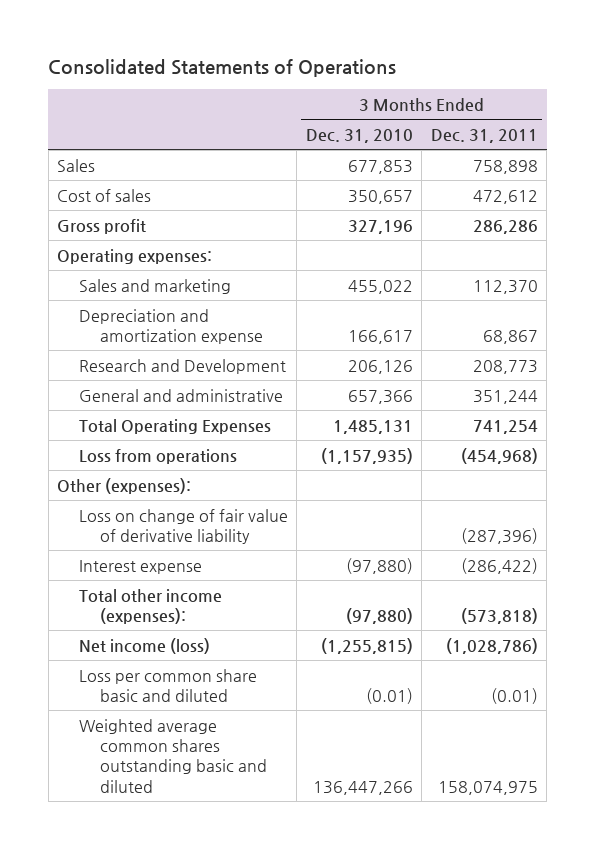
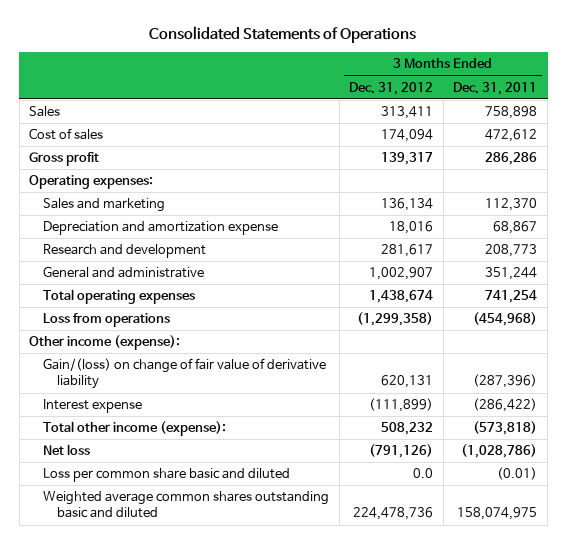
[305,129,413,144] Dec. 31, 2010 -> none
none -> [349,81,434,95] Dec. 31, 2012
[78,358,286,374] Research and Development -> [43,244,207,259] Research and development
[78,418,271,434] Total Operating Expenses -> [43,289,196,305] Total operating expenses
[57,477,192,494] Other (expenses): -> [29,335,181,351] Other income (expense):
[78,508,288,545] Loss on change of fair value of derivative liability -> [43,358,327,390] Gain/(loss) on change of fair value of derivative liability
[78,588,222,625] Total other income (expenses): -> [43,421,227,437] Total other income (expense):
[78,637,210,654] Net income (loss) -> [43,444,91,456] Net loss

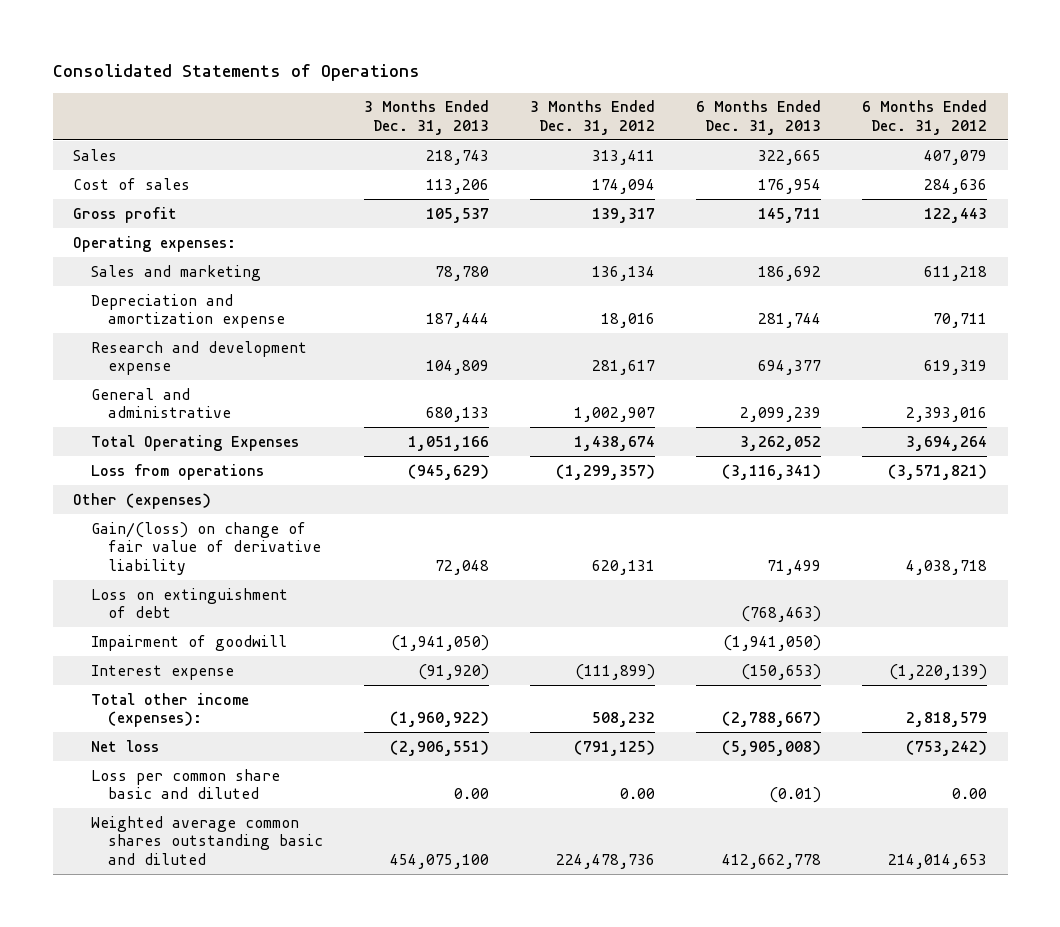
[453,81,538,95] Dec. 31, 2011 -> none
none -> [364,100,490,135] 3 Months Ended Dec. 31, 2013
none -> [696,100,822,135] 6 Months Ended Dec. 31, 2013
none -> [862,100,988,135] 6 Months Ended Dec. 31, 2012
[43,244,207,259] Research and development -> [90,340,307,376] Research and development expense
[43,289,196,305] Total operating expenses -> [90,434,299,451] Total Operating Expenses
[357,312,434,327] (1,299,358) -> [556,463,656,480] (1,299,357)
[29,335,181,351] Other income (expense): -> [73,492,212,509] Other (expenses)
none -> [90,587,288,619] Loss on extinguishment of debt
none -> [90,634,287,651] Impairment of goodwill
[43,421,227,437] Total other income (expense): -> [90,692,249,728] Total other income (expenses):
[369,444,434,459] (791,126) -> [574,739,656,756] (791,125)
[413,468,434,479] 0.0 -> [620,788,656,800] 0.00

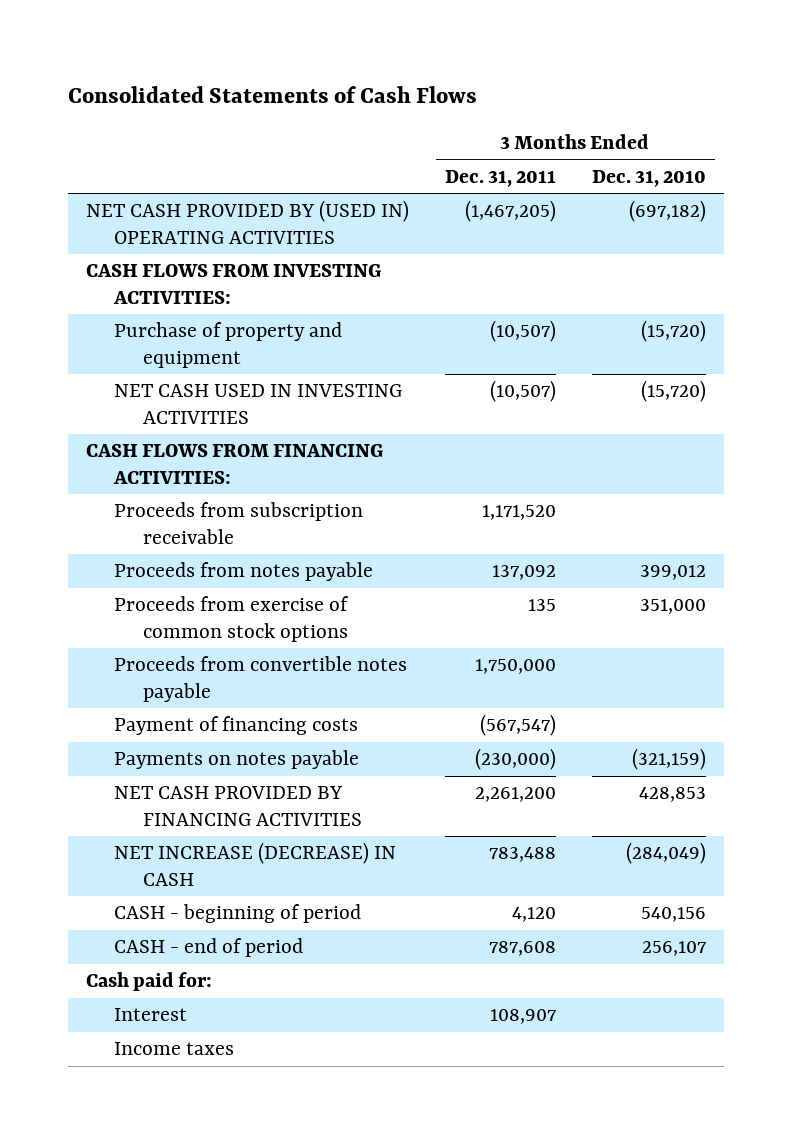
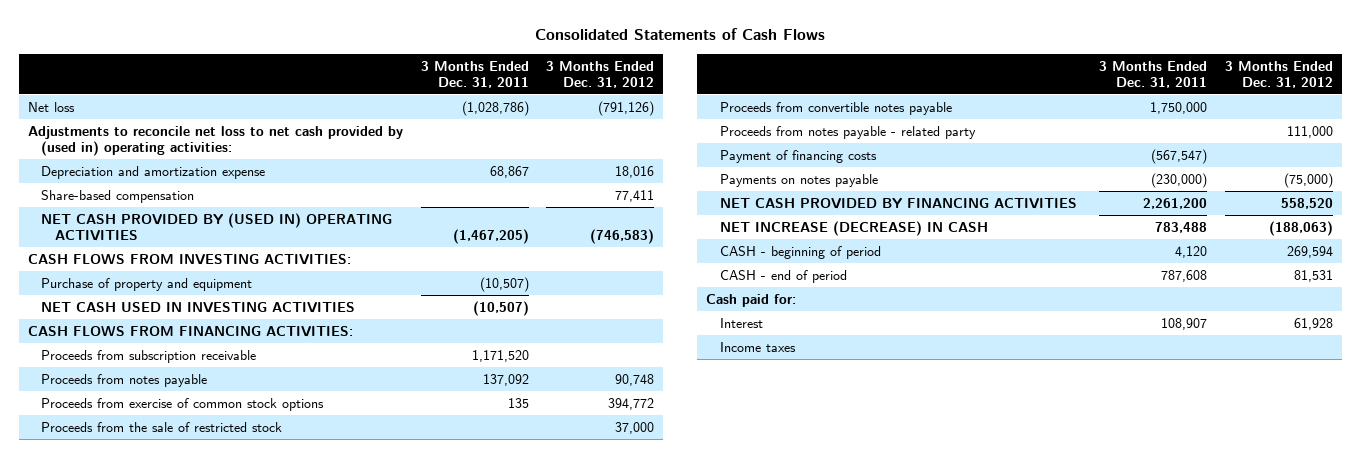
[591,170,706,188] Dec. 31, 2010 -> none
none -> [546,60,655,88] 3 Months Ended Dec. 31, 2012
none -> [27,101,75,112] Net loss
none -> [27,125,403,156] Adjustments to reconcile net loss to net cash provided by (used in) operating activities:
none -> [41,165,266,179] Depreciation and amortization expense
none -> [41,189,195,203] Share-based compensation
none -> [41,421,283,432] Proceeds from the sale of restricted stock
none -> [719,125,976,139] Proceeds from notes payable - related party

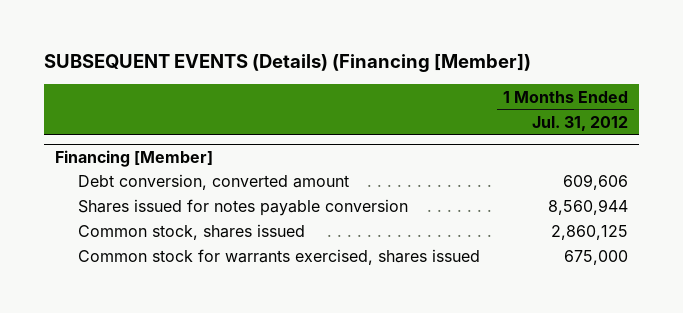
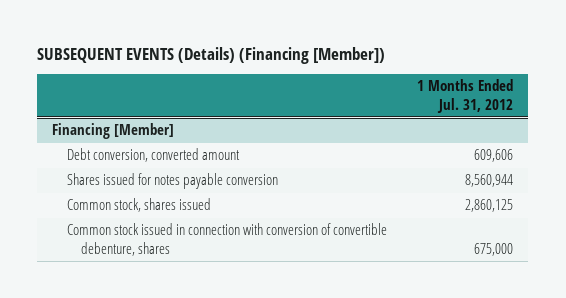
[78,249,481,266] Common stock for warrants exercised, shares issued -> [66,223,387,256] Common stock issued in connection with conversion of convertible debenture, shares

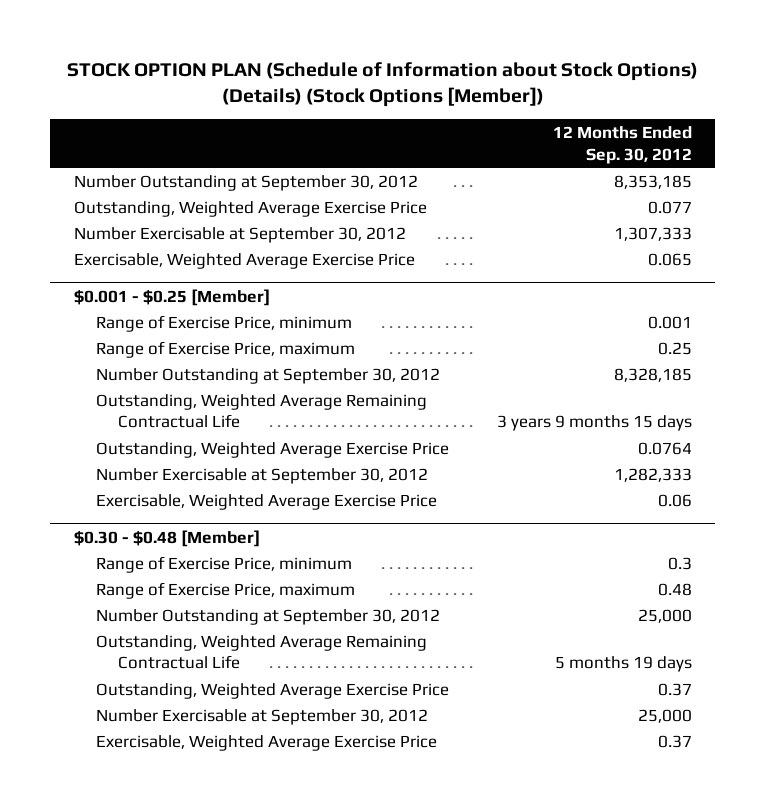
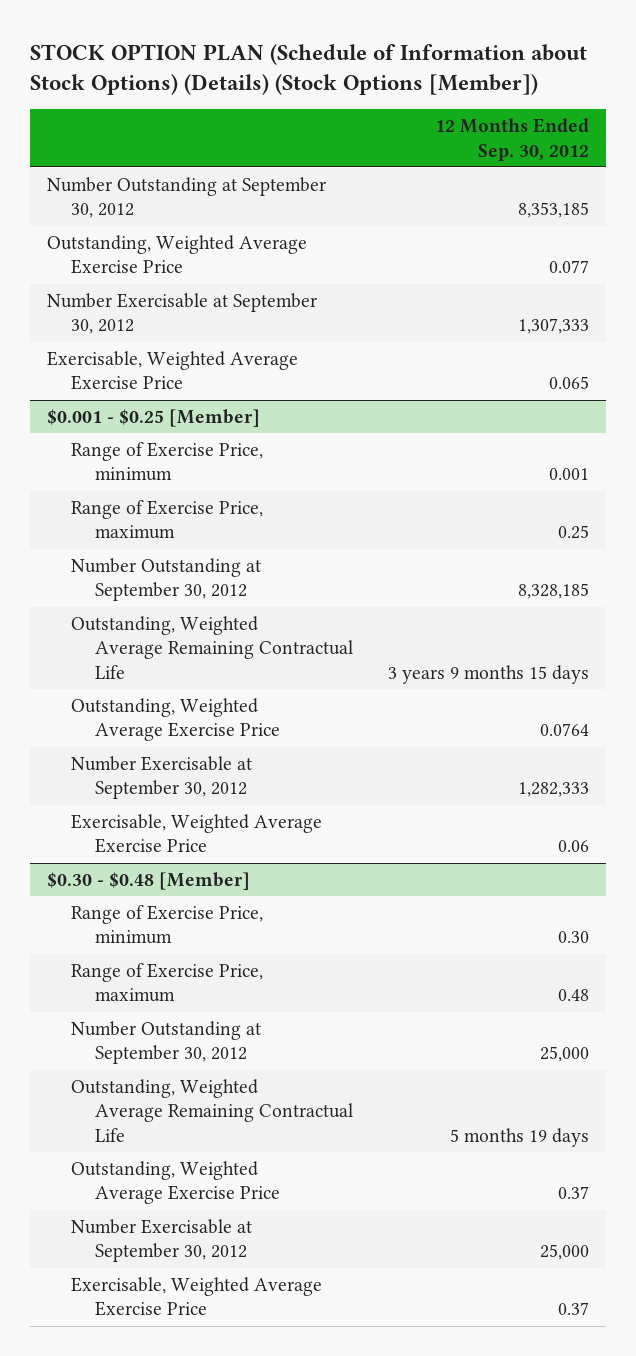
[667,556,692,570] 0.3 -> [557,931,589,944] 0.30

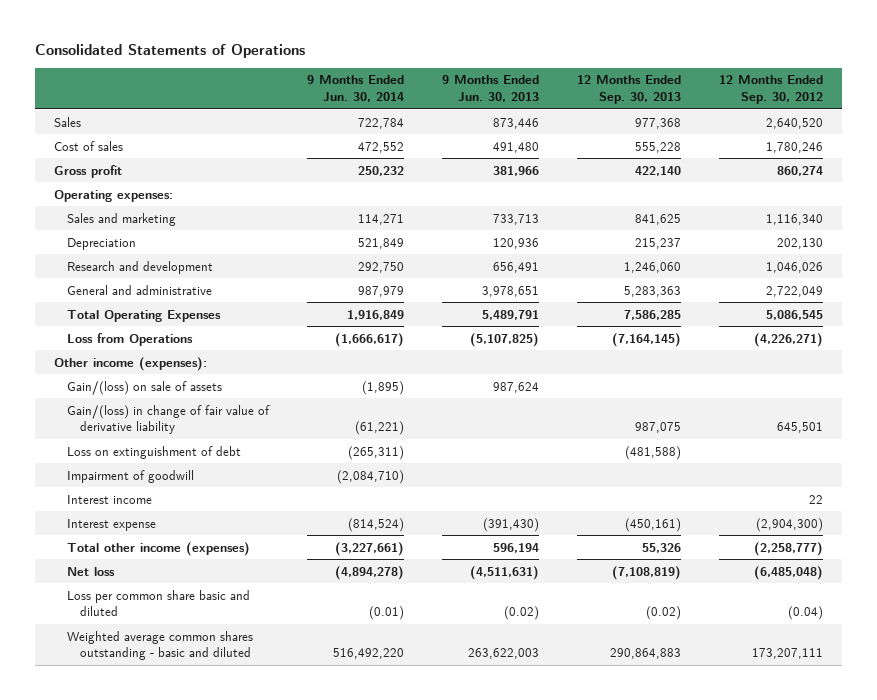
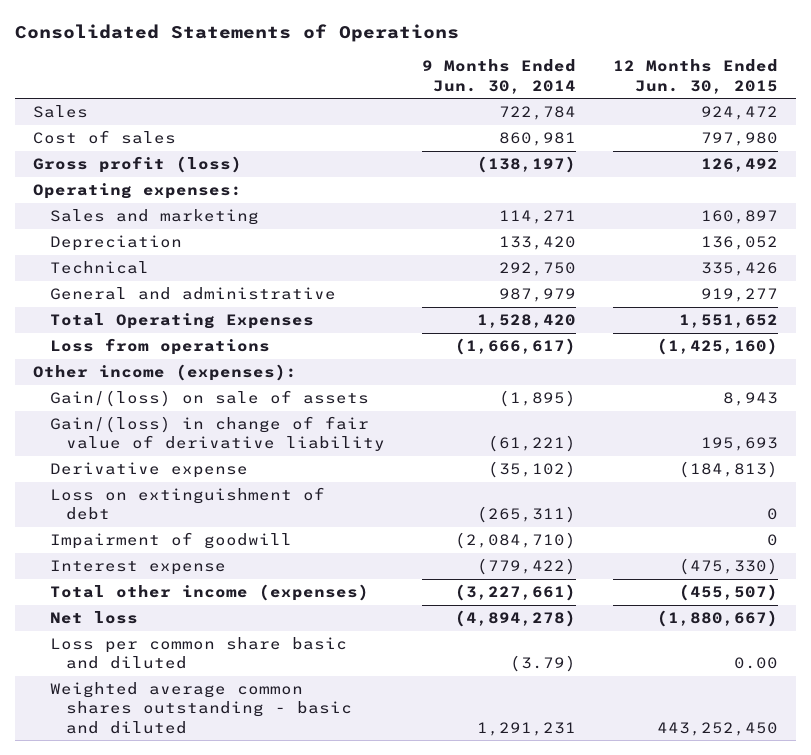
[442,75,540,103] 9 Months Ended Jun. 30, 2013 -> none
[577,75,682,105] 12 Months Ended Sep. 30, 2013 -> none
[719,75,824,105] 12 Months Ended Sep. 30, 2012 -> none
none -> [612,59,778,94] 12 Months Ended Jun. 30, 2015
[358,141,405,153] 472,552 -> [499,132,577,147] 860,981
[53,164,122,178] Gross profit -> [33,156,243,174] Gross profit (loss)
[358,165,405,176] 250,232 -> [477,156,577,174] (138,197)
[358,237,405,249] 521,849 -> [499,236,577,251] 133,420
[66,260,213,274] Research and development -> [49,261,149,275] Technical
[347,309,405,320] 1,916,849 -> [477,314,577,329] 1,528,420
[66,332,193,346] Loss from Operations -> [49,338,270,356] Loss from operations
none -> [49,462,248,479] Derivative expense
[66,494,152,504] Interest income -> none
[348,517,405,532] (814,524) -> [477,558,577,576] (779,422)
[369,606,405,621] (0.01) -> [510,655,577,673] (3.79)
[333,648,405,660] 516,492,220 -> [477,721,577,736] 1,291,231

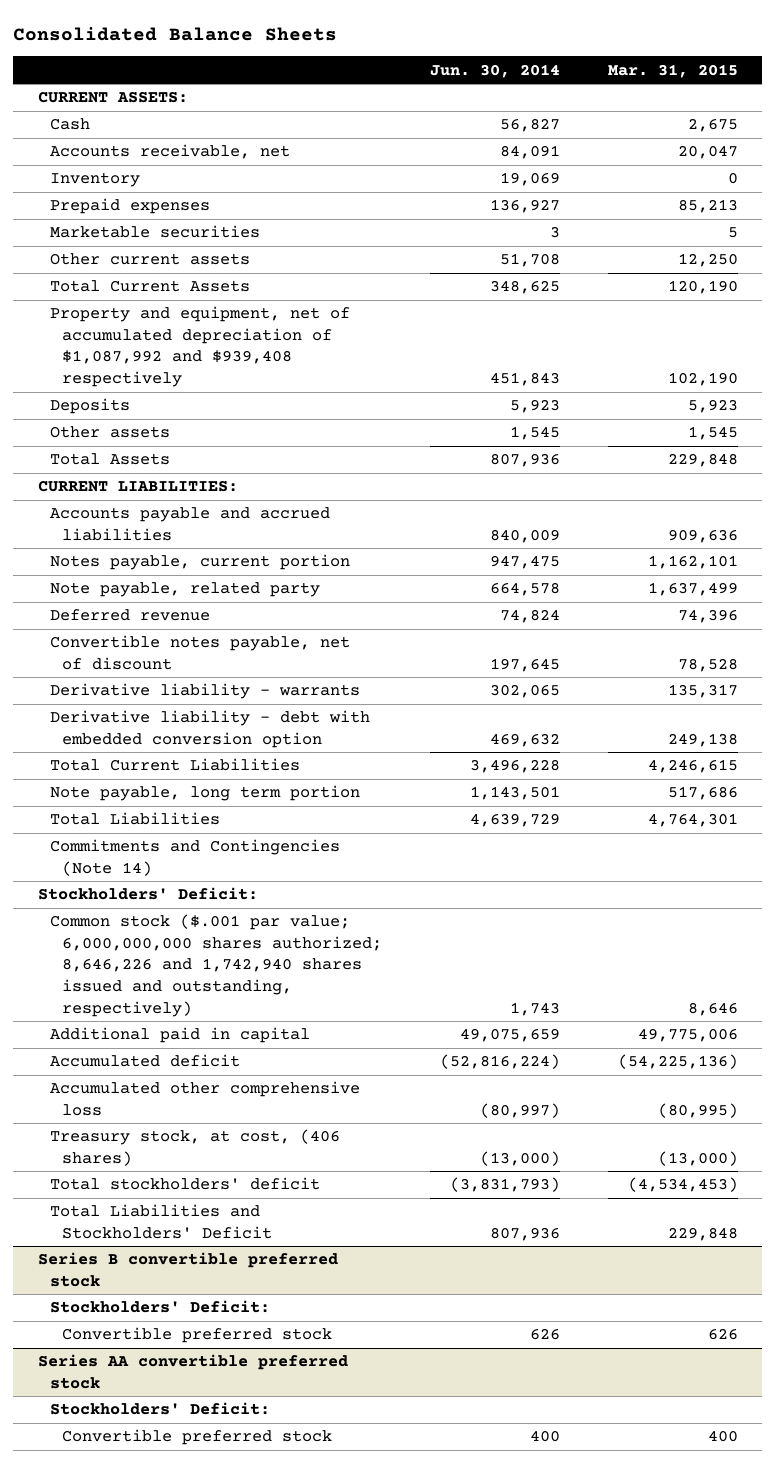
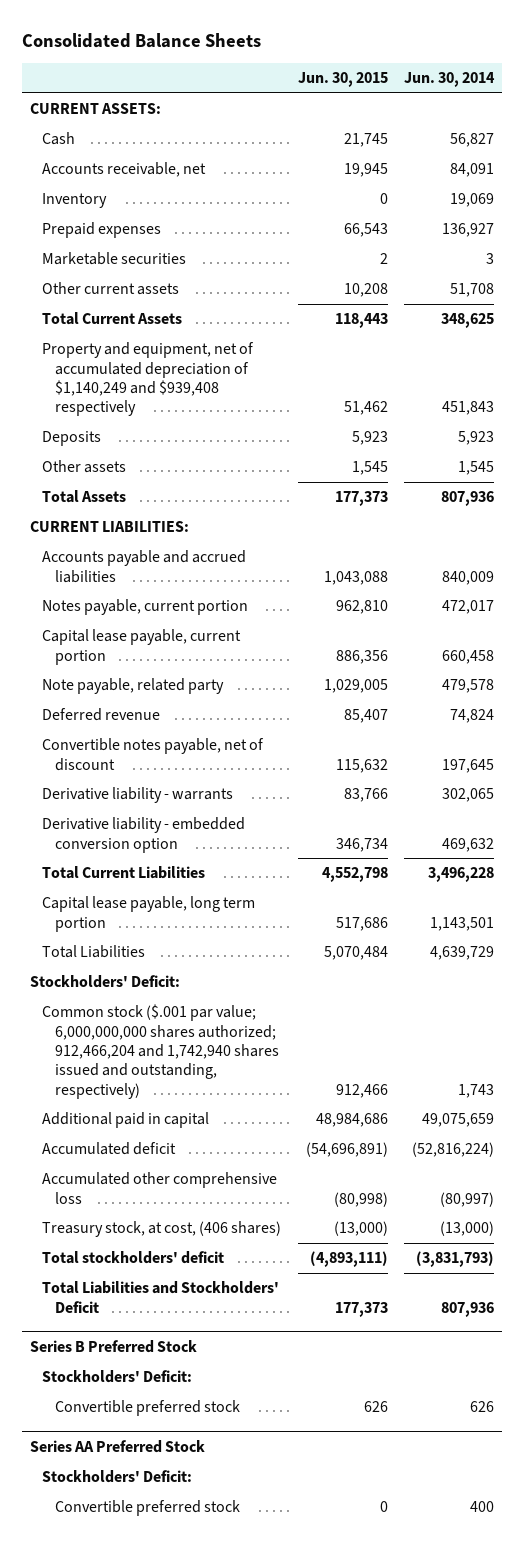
[607,63,738,78] Mar. 31, 2015 -> none
none -> [297,72,388,88] Jun. 30, 2015
[49,306,350,387] Property and equipment, net of accumulated depreciation of $1,087,992 and $939,408 respectively -> [42,342,255,417] Property and equipment, net of accumulated depreciation of $1,140,249 and $939,408 respectively
[489,555,560,570] 947,475 -> [442,600,495,615] 472,017
none -> [42,629,242,665] Capital lease payable, current portion
[489,582,560,597] 664,578 -> [442,679,495,694] 479,578
[49,710,370,748] Derivative liability - debt with embedded conversion option -> [42,817,246,853] Derivative liability - embedded conversion option
[49,785,360,802] Note payable, long term portion -> [42,896,256,932] Capital lease payable, long term portion
[49,839,340,876] Commitments and Contingencies (Note 14) -> none
[49,914,382,1017] Common stock ($.001 par value; 6,000,000,000 shares authorized; 8,646,226 and 1,742,940 shares issued and outstanding, respectively) -> [42,1004,279,1099] Common stock ($.001 par value; 6,000,000,000 shares authorized; 912,466,204 and 1,742,940 shares issued and outstanding, respectively)
[37,1252,338,1287] Series B convertible preferred stock -> [30,1339,198,1353] Series B Preferred Stock
[37,1354,348,1389] Series AA convertible preferred stock -> [30,1439,206,1453] Series AA Preferred Stock

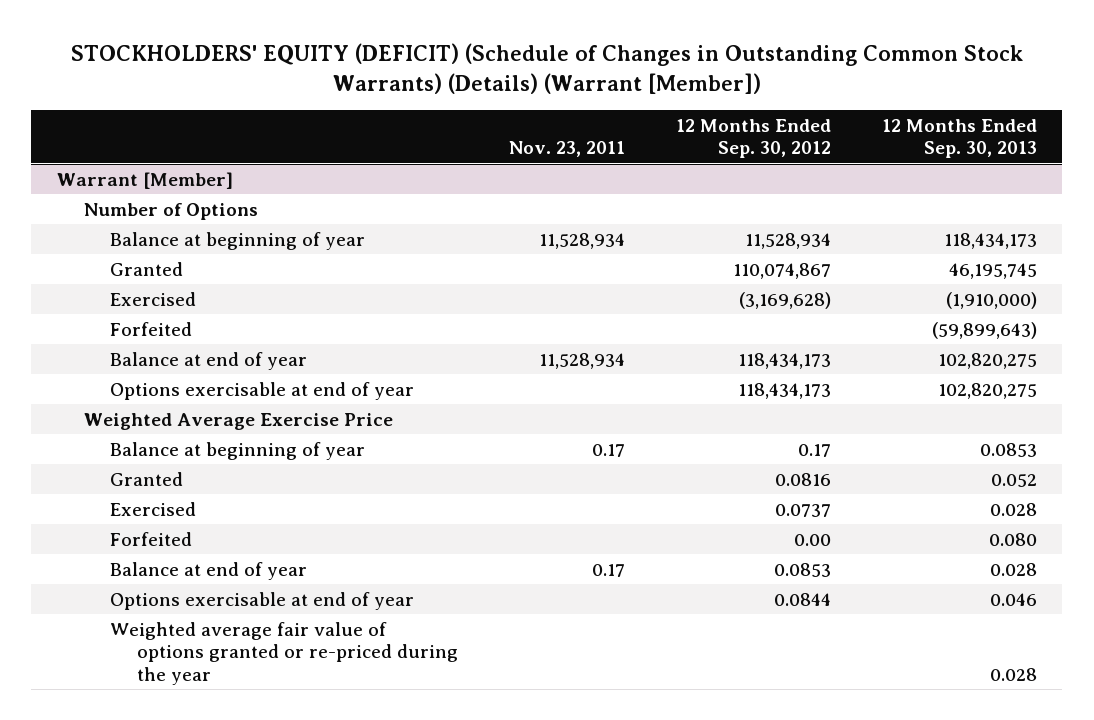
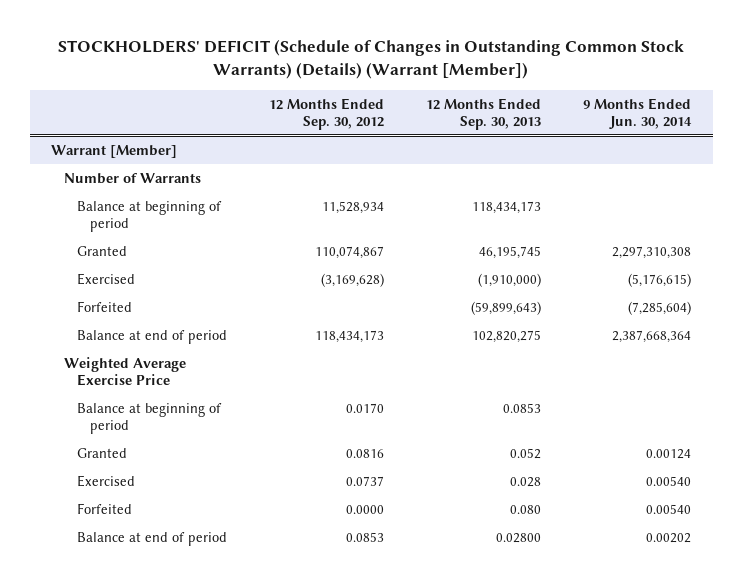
[70,43,1023,94] STOCKHOLDERS' EQUITY (DEFICIT) (Schedule of Changes in Outstanding Common Stock Warrants) (Details) (Warrant [Member]) -> [58,39,685,80] STOCKHOLDERS' DEFICIT (Schedule of Changes in Outstanding Common Stock Warrants) (Details) (Warrant [Member])
[509,140,626,157] Nov. 23, 2011 -> none
none -> [583,97,693,129] 9 Months Ended Jun. 30, 2014
[83,202,258,220] Number of Options -> [63,172,201,184] Number of Warrants
[110,231,366,250] Balance at beginning of year -> [76,200,222,232] Balance at beginning of period
[110,381,415,400] Options exercisable at end of year -> none
[110,351,308,370] Balance at end of year -> [76,329,227,344] Balance at end of period
[110,441,366,460] Balance at beginning of year -> [76,402,222,434] Balance at beginning of period
[797,443,831,457] 0.17 -> [346,402,385,413] 0.0170
[110,591,415,610] Options exercisable at end of year -> none
[110,621,459,685] Weighted average fair value of options granted or re-priced during the year -> none
[793,533,831,546] 0.00 -> [346,504,385,514] 0.0000
[110,561,308,580] Balance at end of year -> [76,531,227,546] Balance at end of period
[989,562,1037,576] 0.028 -> [496,532,542,543] 0.02800

